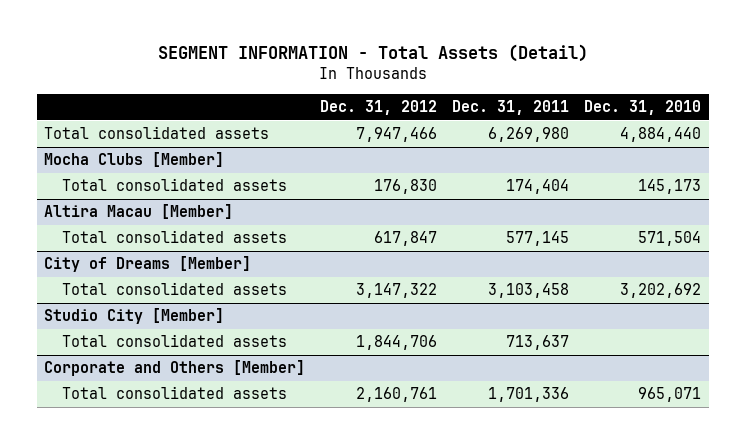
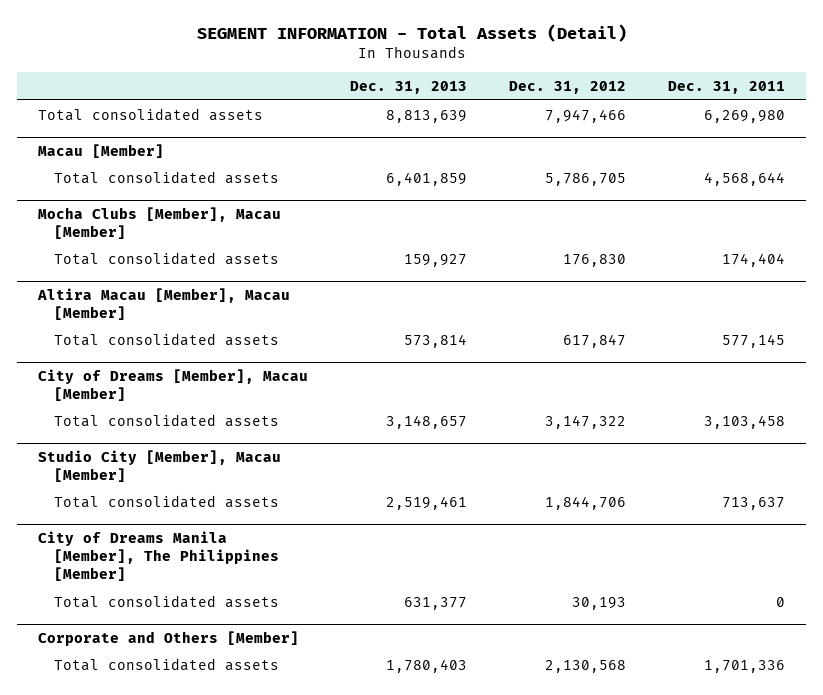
[584,100,702,116] Dec. 31, 2010 -> none
none -> [350,81,468,95] Dec. 31, 2013
none -> [38,143,165,158] Macau [Member]
none -> [54,170,280,184] Total consolidated assets
[44,152,225,168] Mocha Clubs [Member] -> [38,206,282,239] Mocha Clubs [Member], Macau [Member]
[44,204,234,220] Altira Macau [Member] -> [37,287,291,320] Altira Macau [Member], Macau [Member]
[44,256,252,273] City of Dreams [Member] -> [38,368,309,401] City of Dreams [Member], Macau [Member]
[44,308,225,325] Studio City [Member] -> [38,449,282,482] Studio City [Member], Macau [Member]
none -> [38,530,280,581] City of Dreams Manila [Member], The Philippines [Member]
none -> [54,594,280,608] Total consolidated assets
[356,387,438,403] 2,160,761 -> [544,659,626,673] 2,130,568

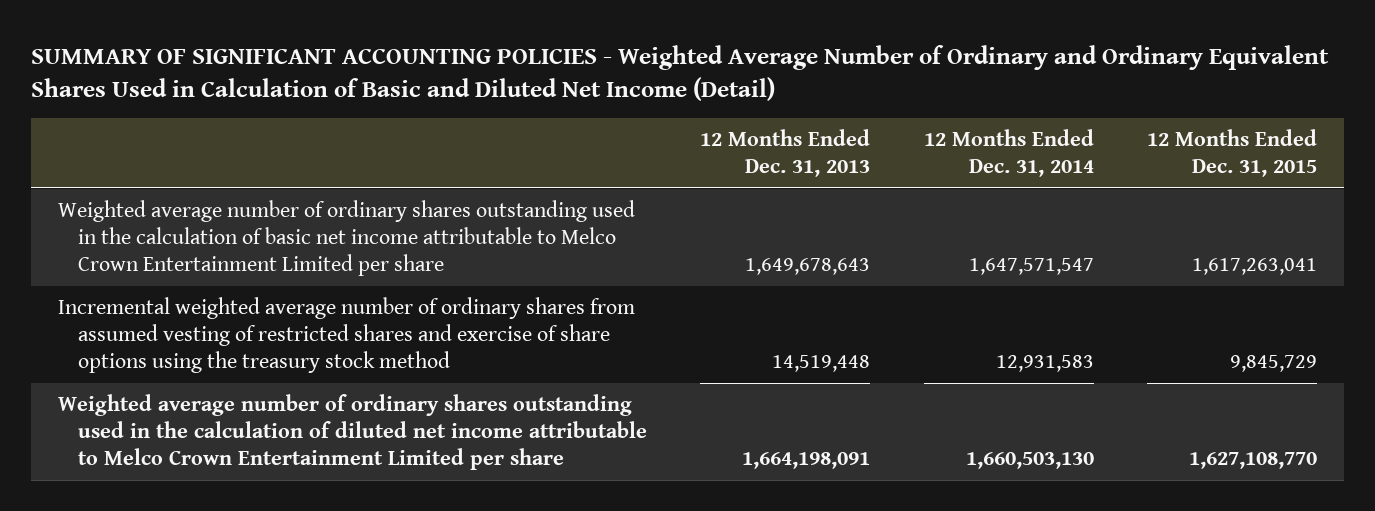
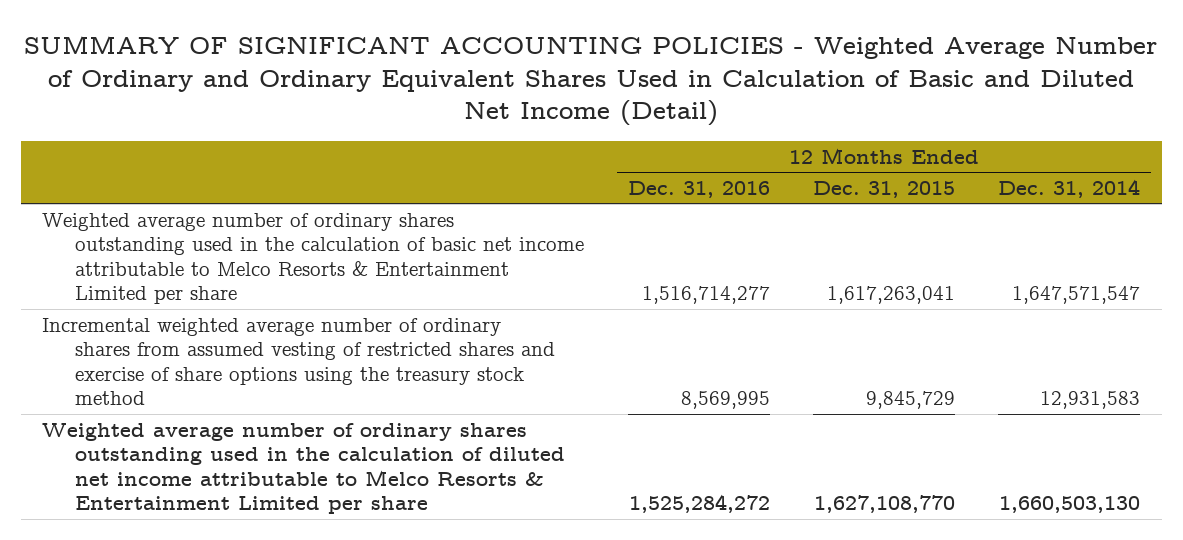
[700,129,871,178] 12 Months Ended Dec. 31, 2013 -> none
none -> [627,181,770,199] Dec. 31, 2016
[57,199,635,277] Weighted average number of ordinary shares outstanding used in the calculation of basic net income attributable to Melco Crown Entertainment Limited per share -> [42,213,585,305] Weighted average number of ordinary shares outstanding used in the calculation of basic net income attributable to Melco Resorts & Entertainment Limited per share
[57,393,648,471] Weighted average number of ordinary shares outstanding used in the calculation of diluted net income attributable to Melco Crown Entertainment Limited per share -> [42,423,566,515] Weighted average number of ordinary shares outstanding used in the calculation of diluted net income attributable to Melco Resorts & Entertainment Limited per share

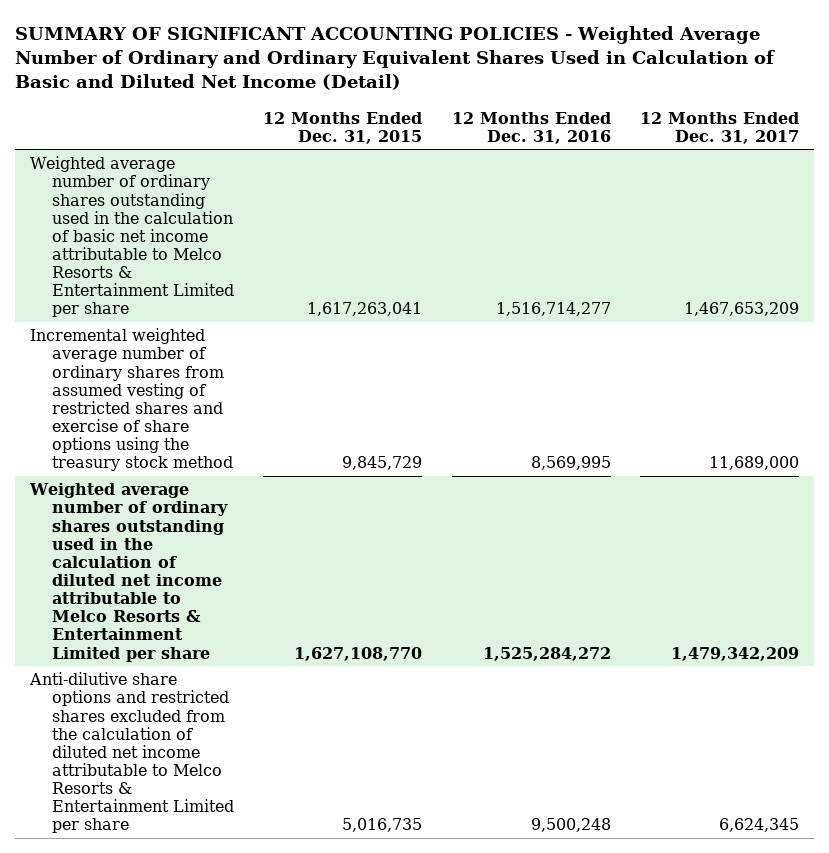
[998,179,1141,199] Dec. 31, 2014 -> none
none -> [640,111,800,144] 12 Months Ended Dec. 31, 2017
none -> [28,672,235,834] Anti-dilutive share options and restricted shares excluded from the calculation of diluted net income attributable to Melco Resorts & Entertainment Limited per share

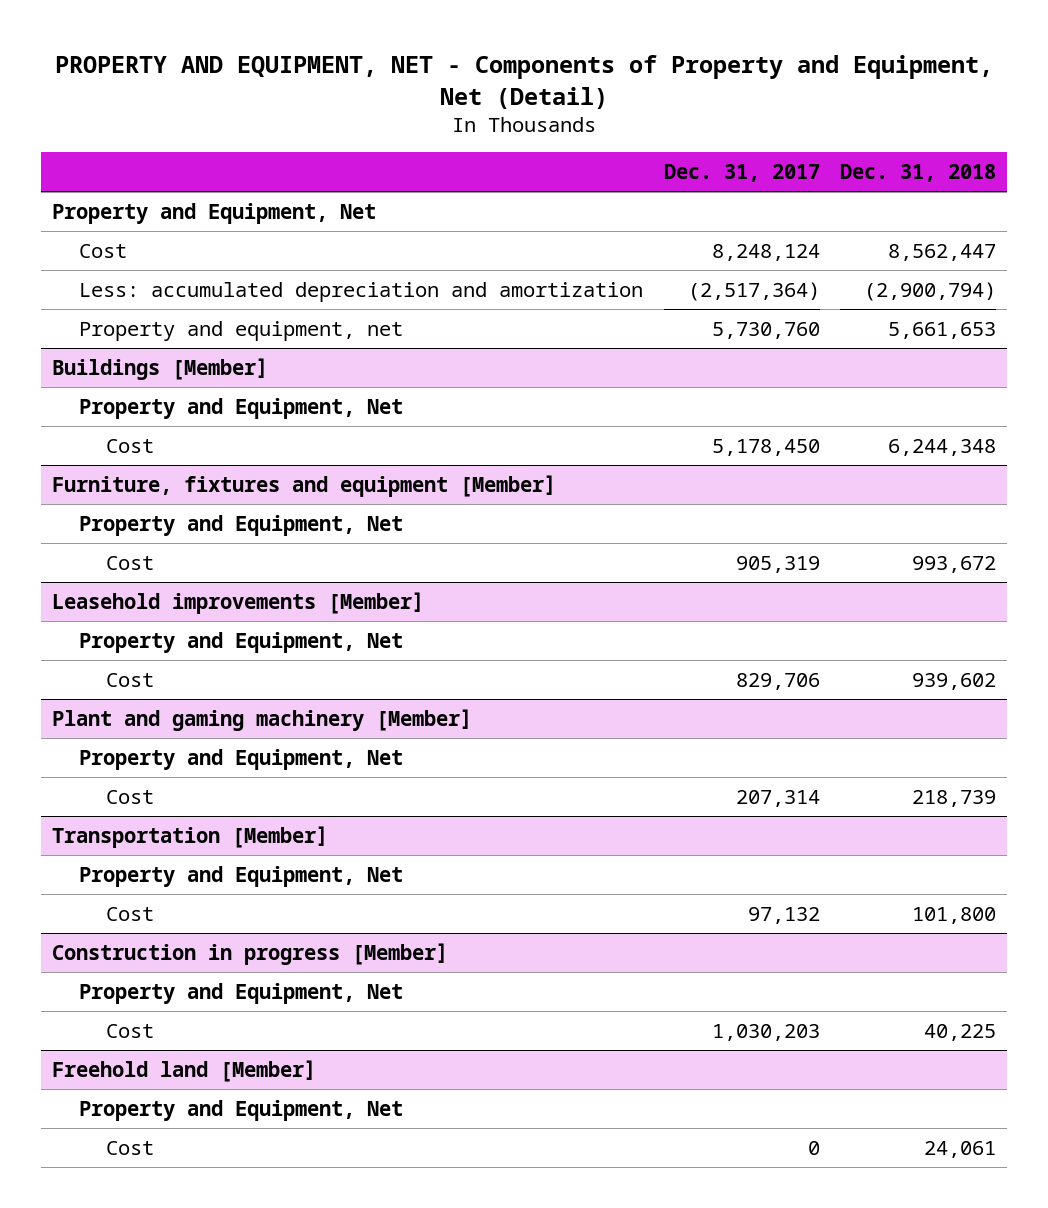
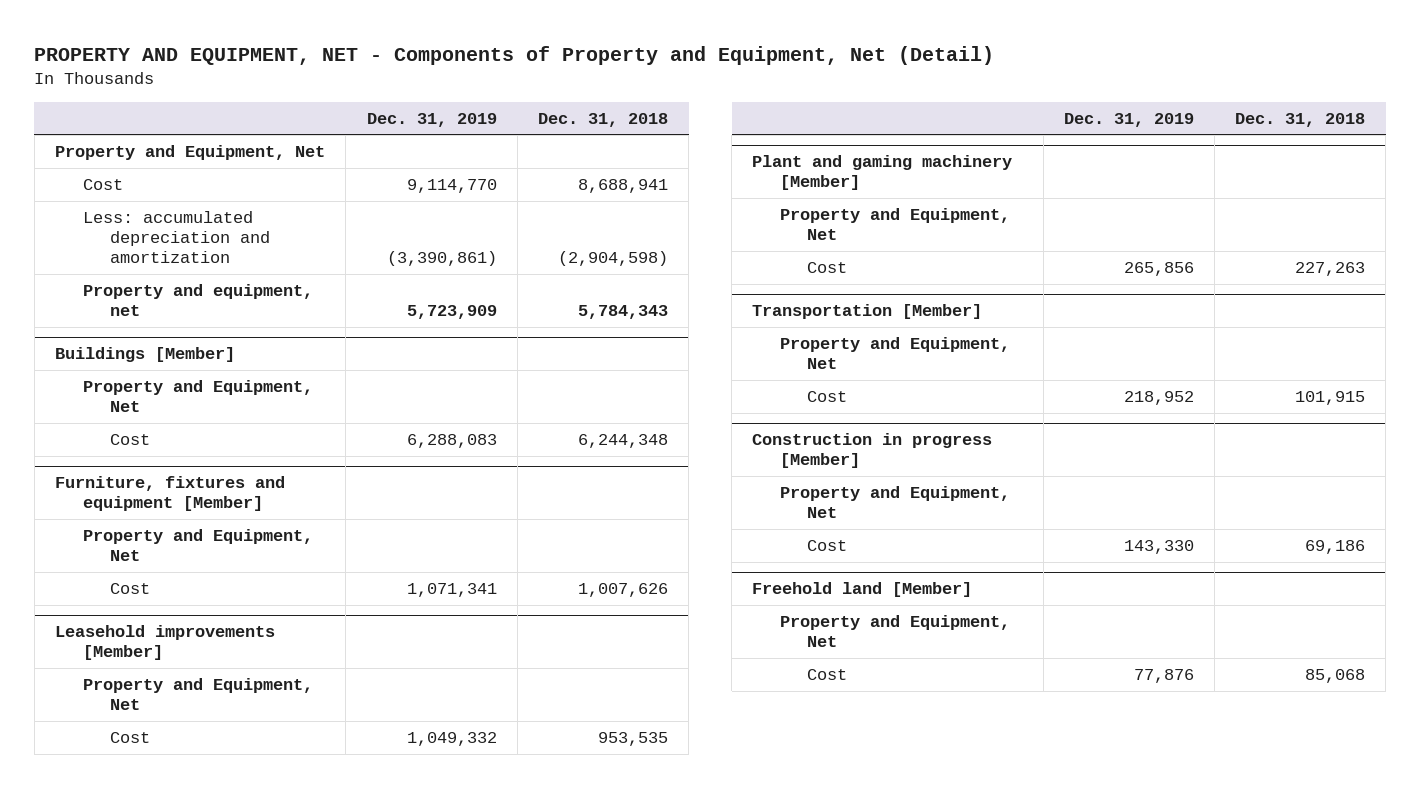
[663,164,820,183] Dec. 31, 2017 -> none
none -> [366,112,497,127] Dec. 31, 2019
[888,243,997,261] 8,562,447 -> [577,178,668,193] 8,688,941
[864,281,997,301] (2,900,794) -> [557,250,668,266] (2,904,598)
[888,321,997,339] 5,661,653 -> [577,304,668,319] 5,784,343
[912,555,997,573] 993,672 -> [577,582,668,597] 1,007,626
[912,672,997,690] 939,602 -> [597,731,668,746] 953,535
[912,789,997,807] 218,739 -> [1295,261,1366,276] 227,263
[912,906,997,924] 101,800 -> [1295,390,1366,405] 101,915
[924,1023,997,1041] 40,225 -> [1305,539,1366,554] 69,186
[924,1140,997,1158] 24,061 -> [1305,668,1366,683] 85,068

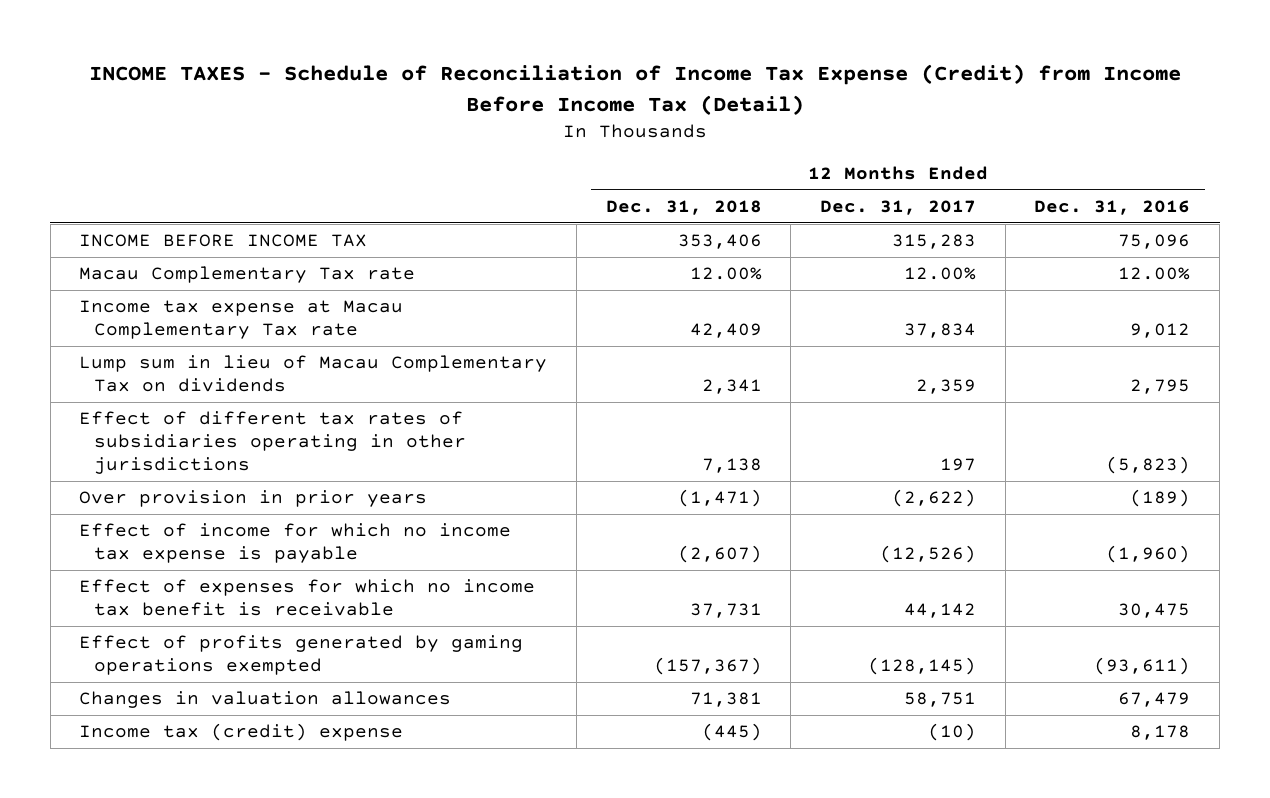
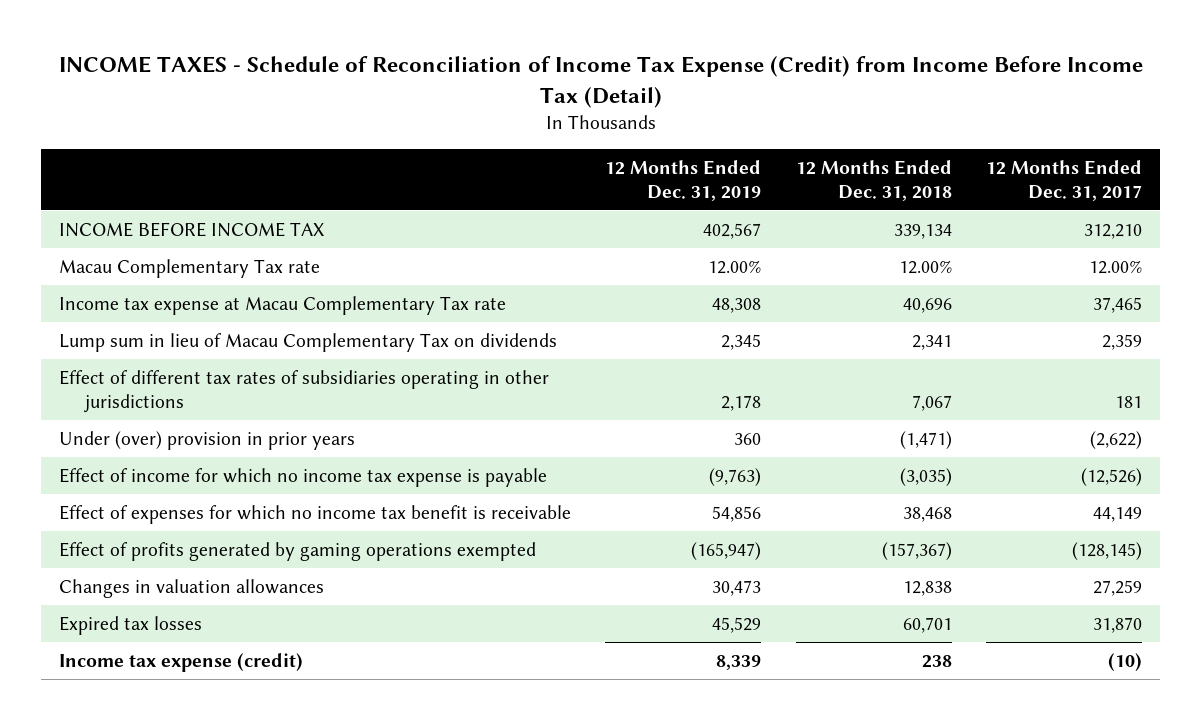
[1034,199,1191,215] Dec. 31, 2016 -> none
none -> [605,159,762,201] 12 Months Ended Dec. 31, 2019
[677,234,762,250] 353,406 -> [893,223,952,239] 339,134
[891,234,976,250] 315,283 -> [1084,223,1143,239] 312,210
[689,323,762,339] 42,409 -> [902,297,952,313] 40,696
[903,323,976,339] 37,834 -> [1093,296,1143,313] 37,465
[701,457,762,473] 7,138 -> [911,395,952,412] 7,067
[939,457,976,471] 197 -> [1115,396,1143,409] 181
[79,490,428,508] Over provision in prior years -> [58,430,355,450] Under (over) provision in prior years
[677,545,762,564] (2,607) -> [899,467,952,486] (3,035)
[689,603,762,619] 37,731 -> [902,506,952,522] 38,468
[903,603,976,619] 44,142 -> [1093,506,1143,522] 44,149
[689,692,762,708] 71,381 -> [902,580,952,596] 12,838
[903,692,976,708] 58,751 -> [1093,579,1143,596] 27,259
none -> [58,615,202,635] Expired tax losses
[79,723,404,742] Income tax (credit) expense -> [58,652,303,672] Income tax expense (credit)
[701,723,762,742] (445) -> [921,654,952,668] 238

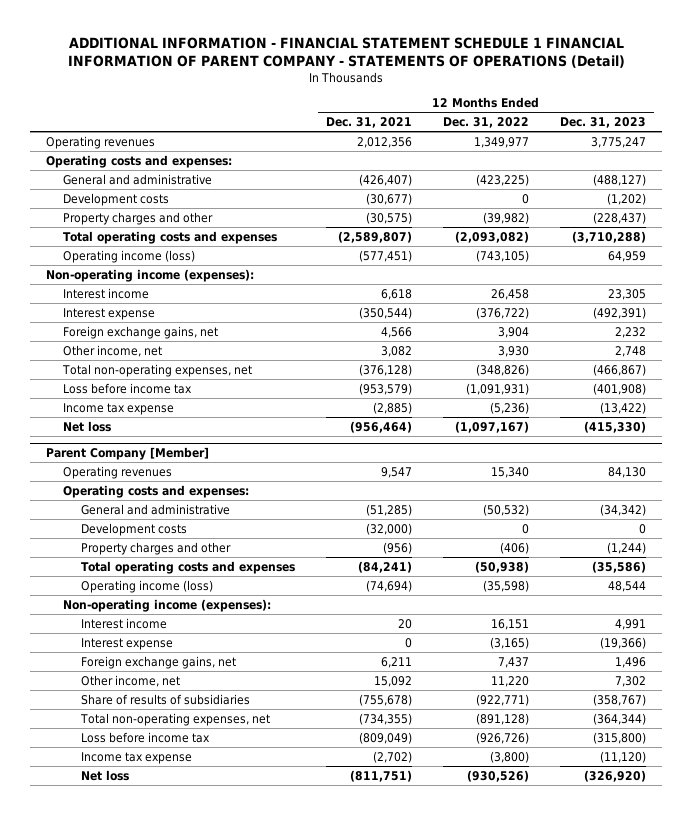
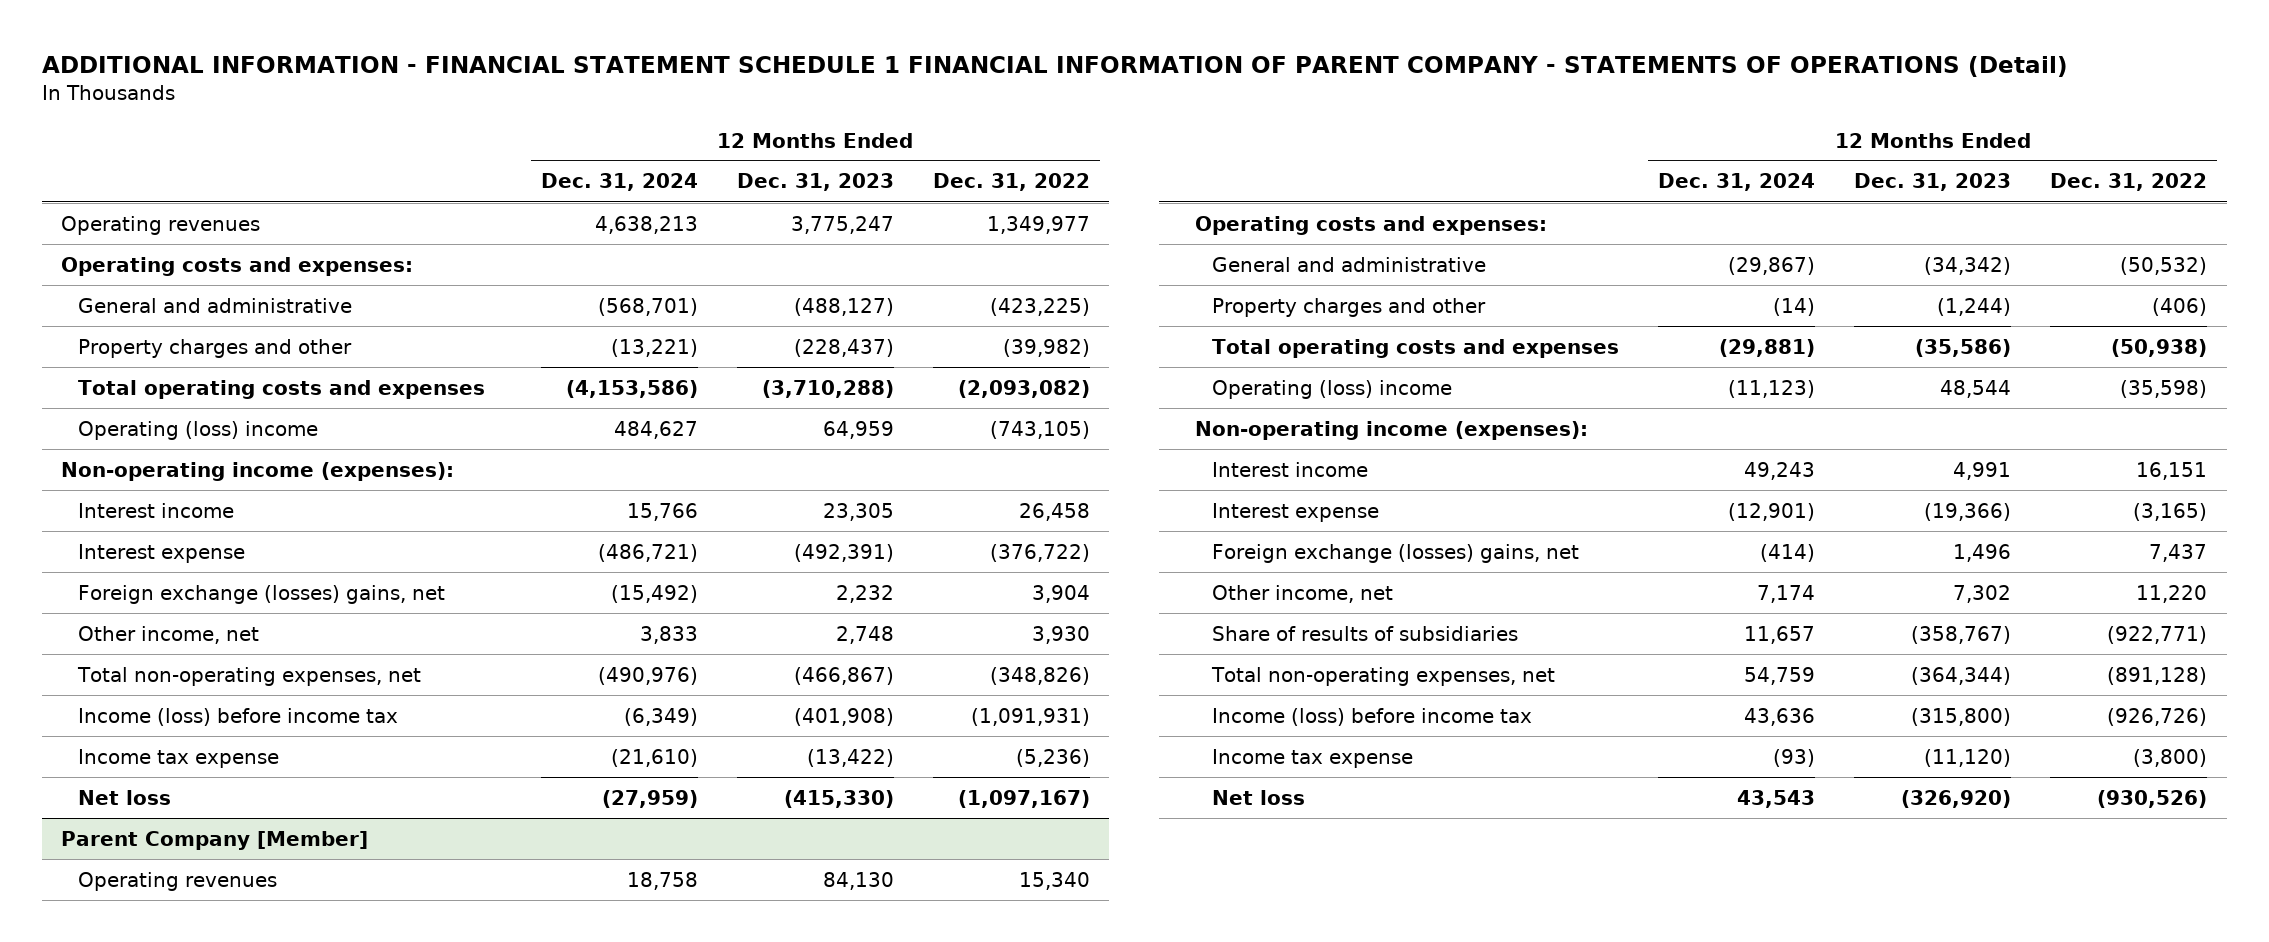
[325,117,412,129] Dec. 31, 2021 -> none
none -> [540,173,698,192] Dec. 31, 2024
[63,192,170,206] Development costs -> none
[63,249,196,263] Operating income (loss) -> [78,420,319,440] Operating (loss) income
[63,325,219,339] Foreign exchange gains, net -> [78,584,446,604] Foreign exchange (losses) gains, net
[63,382,193,394] Loss before income tax -> [78,707,399,726] Income (loss) before income tax
[80,522,187,536] Development costs -> none
[80,579,213,593] Operating income (loss) -> [1212,379,1453,399] Operating (loss) income
[80,655,236,669] Foreign exchange gains, net -> [1212,543,1580,563] Foreign exchange (losses) gains, net
[80,731,210,743] Loss before income tax -> [1212,707,1533,726] Income (loss) before income tax

